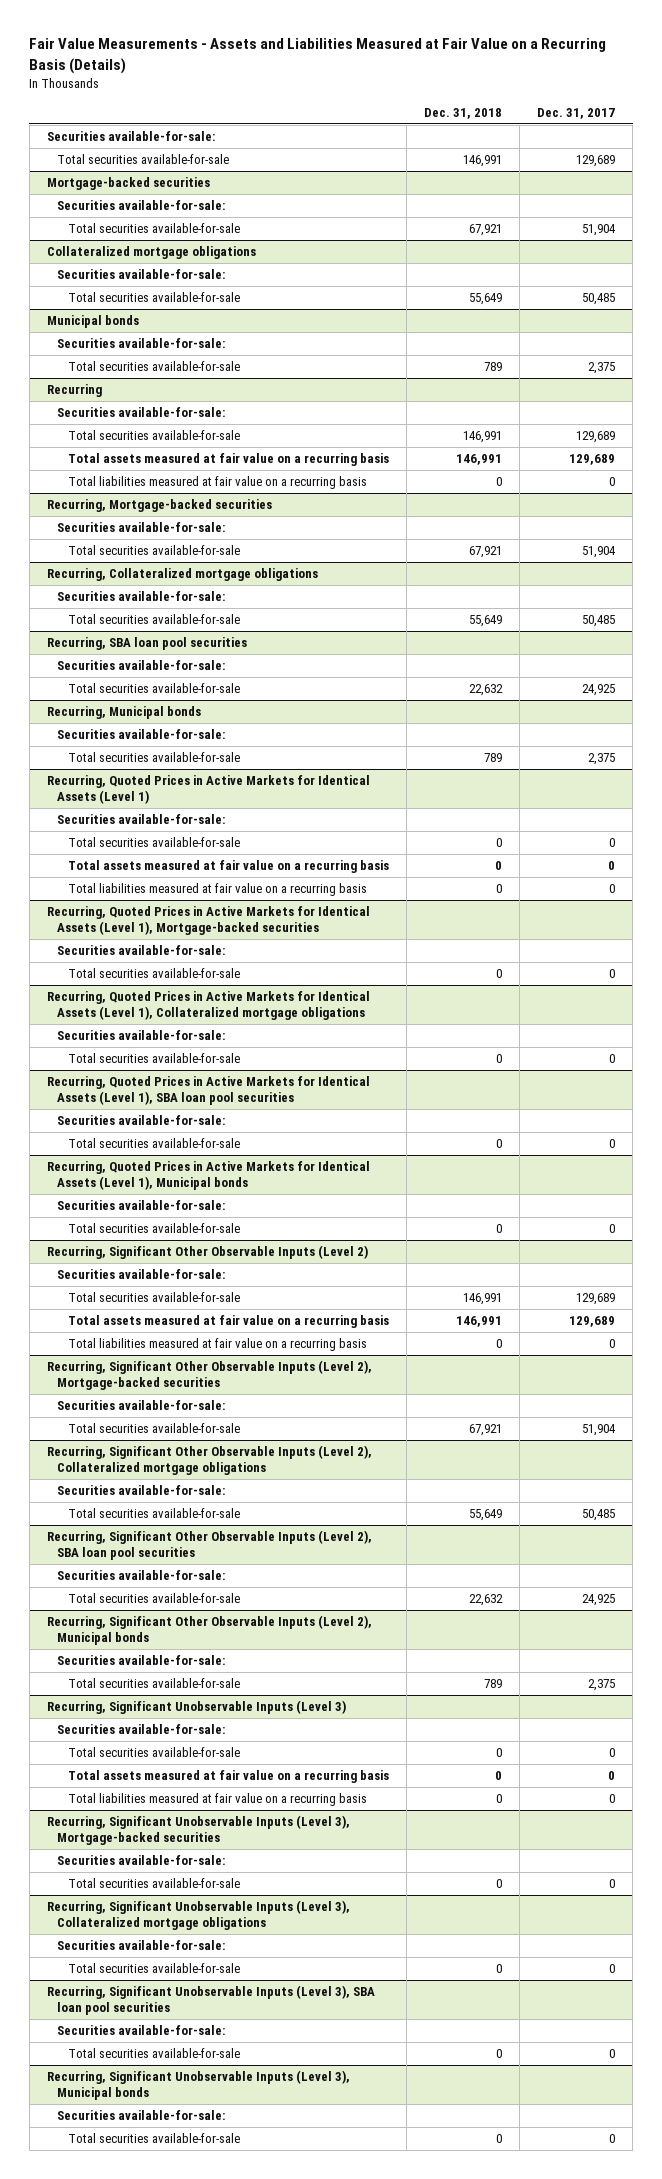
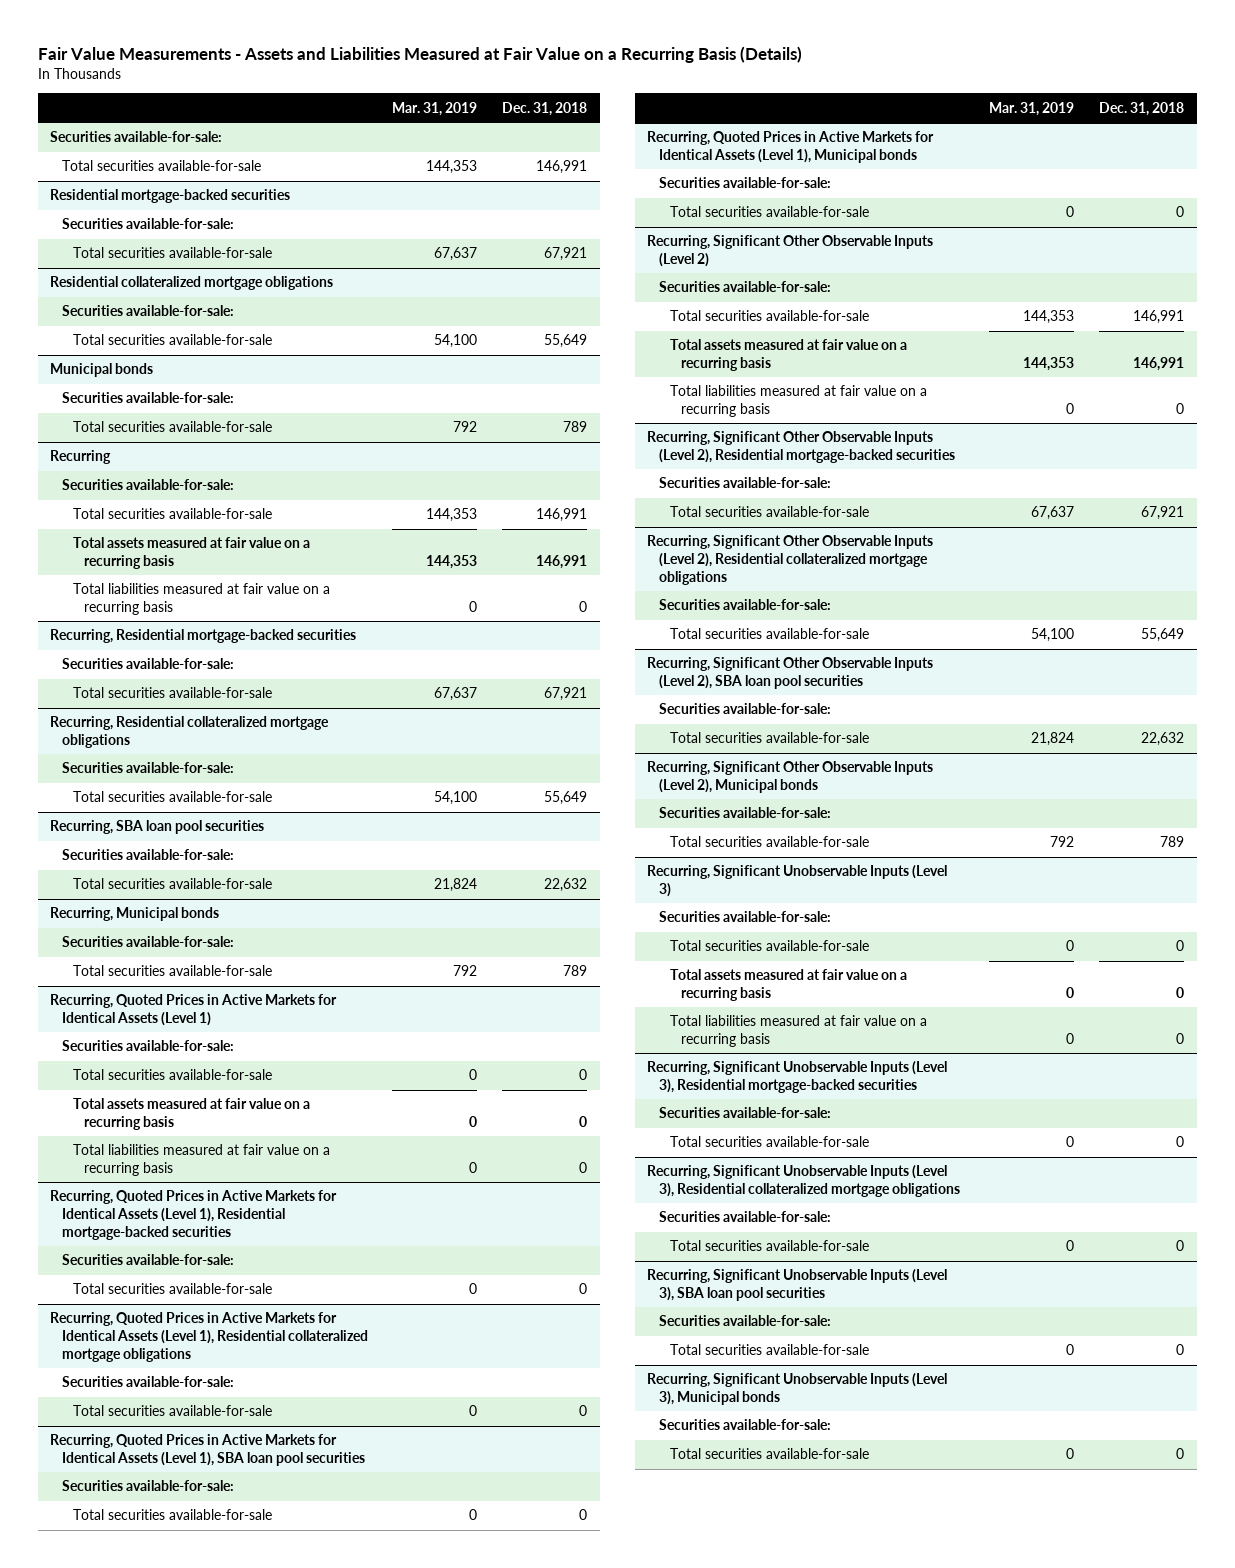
[537,107,616,119] Dec. 31, 2017 -> none
none -> [392,101,478,116] Mar. 31, 2019
[46,177,210,191] Mortgage-backed securities -> [50,189,291,204] Residential mortgage-backed securities
[46,246,256,260] Collateralized mortgage obligations -> [50,276,334,291] Residential collateralized mortgage obligations
[46,499,272,513] Recurring, Mortgage-backed securities -> [50,629,357,644] Recurring, Residential mortgage-backed securities
[46,568,318,582] Recurring, Collateralized mortgage obligations -> [50,716,330,749] Recurring, Residential collateralized mortgage obligations
[46,906,370,935] Recurring, Quoted Prices in Active Markets for Identical Assets (Level 1), Mortgage-backed securities -> [50,1190,338,1240] Recurring, Quoted Prices in Active Markets for Identical Assets (Level 1), Residential mortgage-backed securities
[46,991,370,1020] Recurring, Quoted Prices in Active Markets for Identical Assets (Level 1), Collateralized mortgage obligations -> [50,1312,368,1362] Recurring, Quoted Prices in Active Markets for Identical Assets (Level 1), Residential collateralized mortgage obligations
[46,1360,372,1390] Recurring, Significant Other Observable Inputs (Level 2), Mortgage-backed securities -> [647,431,955,464] Recurring, Significant Other Observable Inputs (Level 2), Residential mortgage-backed securities
[46,1445,372,1475] Recurring, Significant Other Observable Inputs (Level 2), Collateralized mortgage obligations -> [647,535,934,585] Recurring, Significant Other Observable Inputs (Level 2), Residential collateralized mortgage obligations
[46,1815,350,1845] Recurring, Significant Unobservable Inputs (Level 3), Mortgage-backed securities -> [647,1061,948,1094] Recurring, Significant Unobservable Inputs (Level 3), Residential mortgage-backed securities
[46,1900,350,1930] Recurring, Significant Unobservable Inputs (Level 3), Collateralized mortgage obligations -> [647,1165,960,1198] Recurring, Significant Unobservable Inputs (Level 3), Residential collateralized mortgage obligations

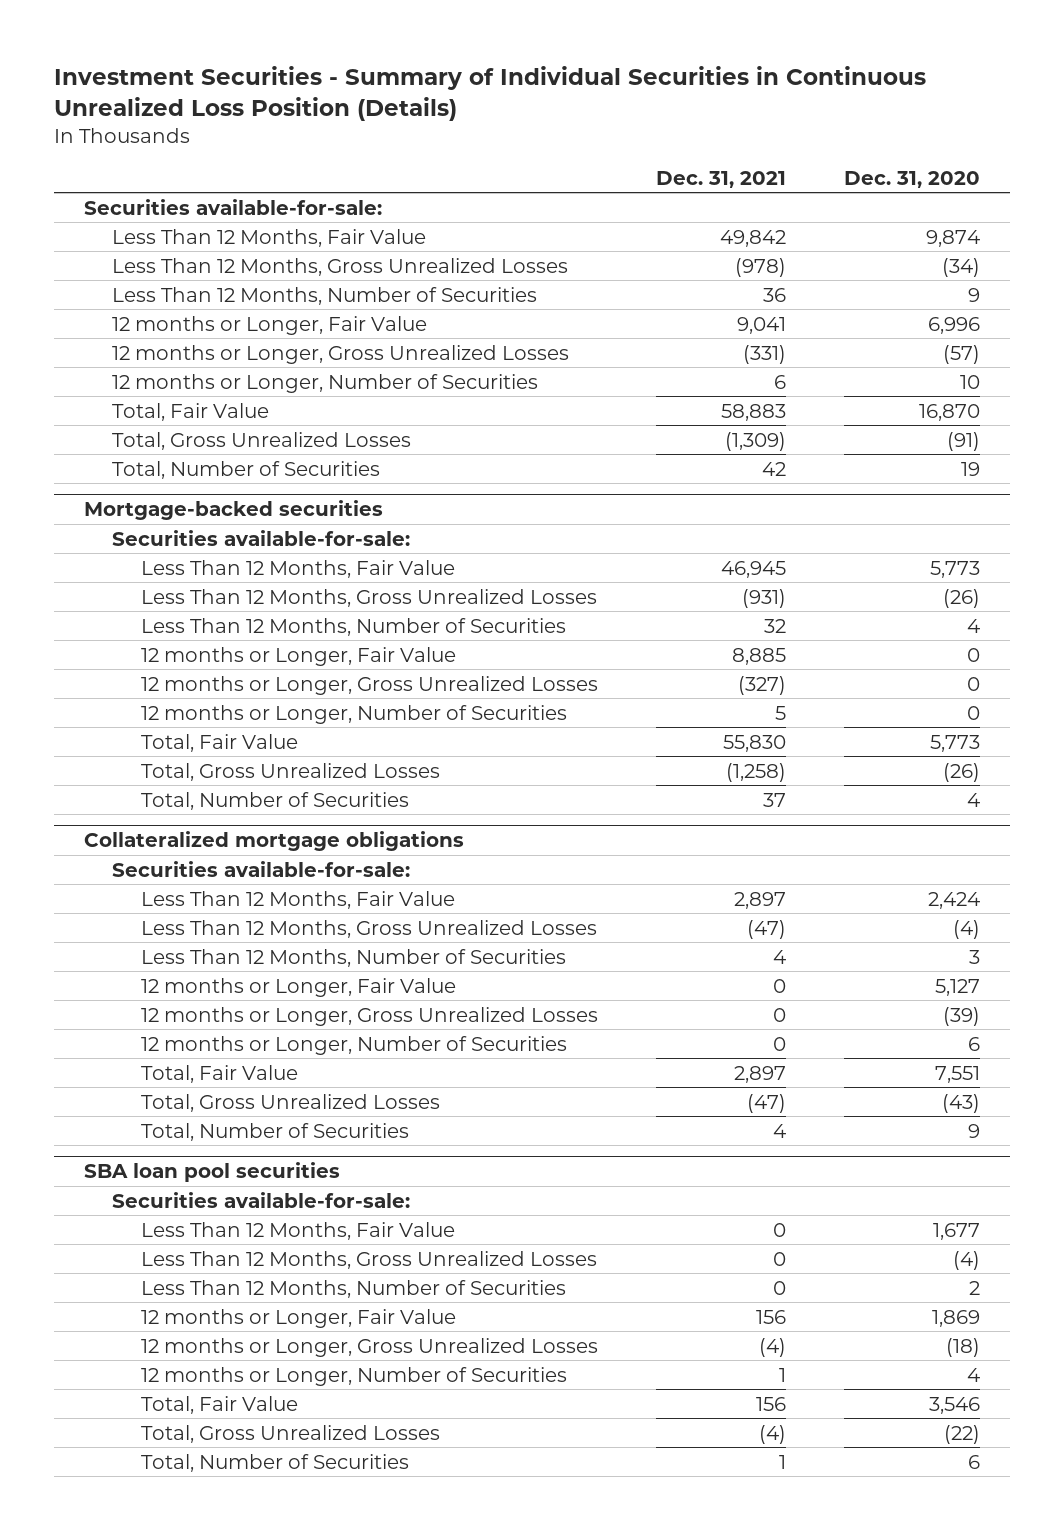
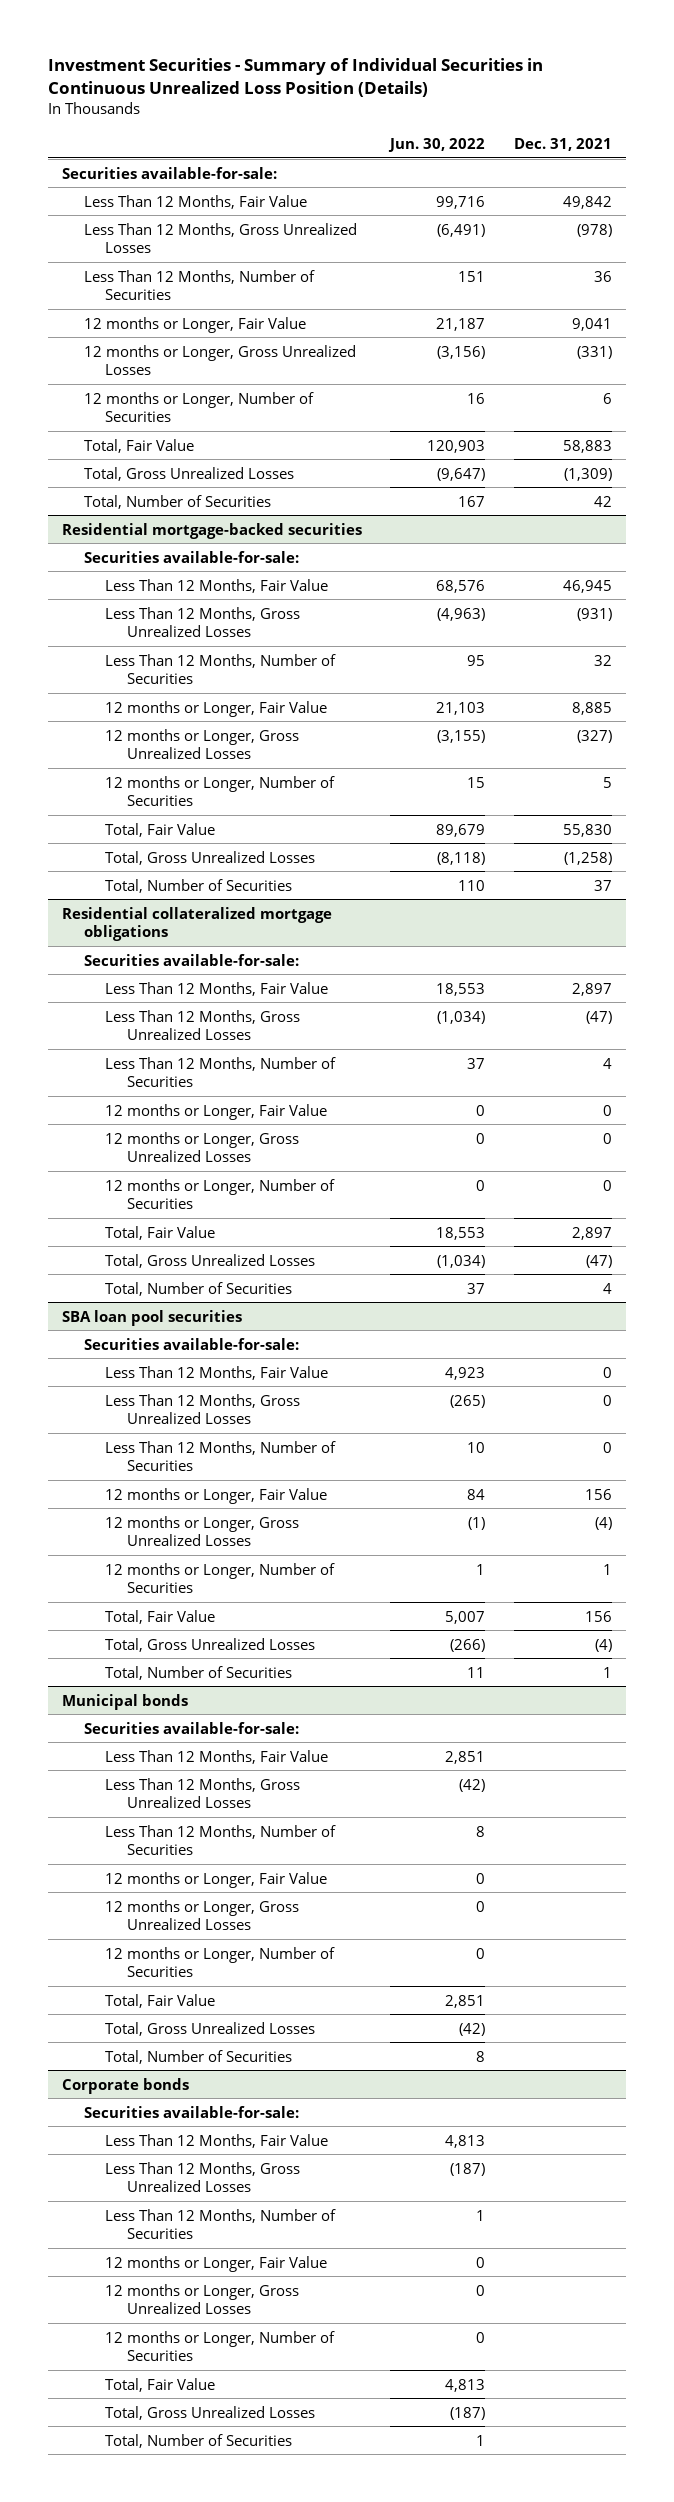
[844,170,981,188] Dec. 31, 2020 -> none
none -> [388,137,486,152] Jun. 30, 2022
[83,500,383,521] Mortgage-backed securities -> [61,522,362,539] Residential mortgage-backed securities
[83,831,464,852] Collateralized mortgage obligations -> [61,906,332,942] Residential collateralized mortgage obligations
none -> [61,1693,188,1710] Municipal bonds
none -> [83,1721,299,1734] Securities available-for-sale:
none -> [105,1749,329,1764] Less Than 12 Months, Fair Value
none -> [105,1777,301,1809] Less Than 12 Months, Gross Unrealized Losses
none -> [105,1824,337,1856] Less Than 12 Months, Number of Securities
none -> [105,1871,328,1888] 12 months or Longer, Fair Value
none -> [105,1899,300,1931] 12 months or Longer, Gross Unrealized Losses
none -> [105,1946,336,1978] 12 months or Longer, Number of Securities
none -> [105,1993,216,2008] Total, Fair Value
none -> [105,2021,316,2036] Total, Gross Unrealized Losses
none -> [105,2049,293,2064] Total, Number of Securities
none -> [61,2077,189,2094] Corporate bonds
none -> [83,2105,299,2118] Securities available-for-sale:
none -> [105,2133,329,2148] Less Than 12 Months, Fair Value
none -> [105,2161,301,2193] Less Than 12 Months, Gross Unrealized Losses
none -> [105,2208,337,2240] Less Than 12 Months, Number of Securities
none -> [105,2255,328,2272] 12 months or Longer, Fair Value
none -> [105,2283,300,2315] 12 months or Longer, Gross Unrealized Losses
none -> [105,2330,336,2362] 12 months or Longer, Number of Securities
none -> [105,2377,216,2392] Total, Fair Value
none -> [105,2405,316,2420] Total, Gross Unrealized Losses
none -> [105,2433,293,2448] Total, Number of Securities

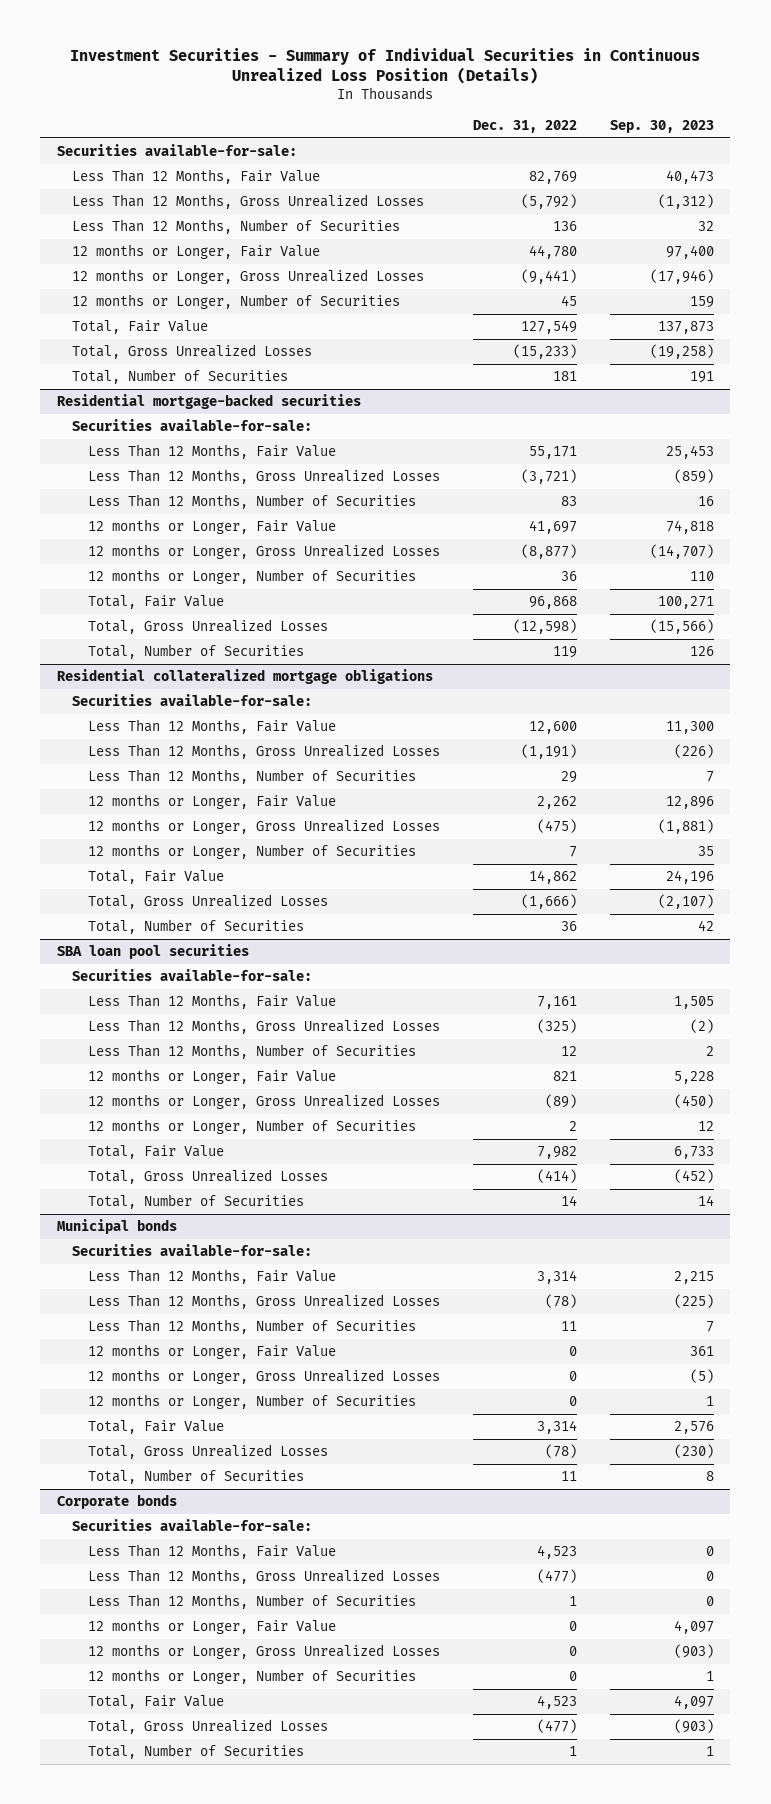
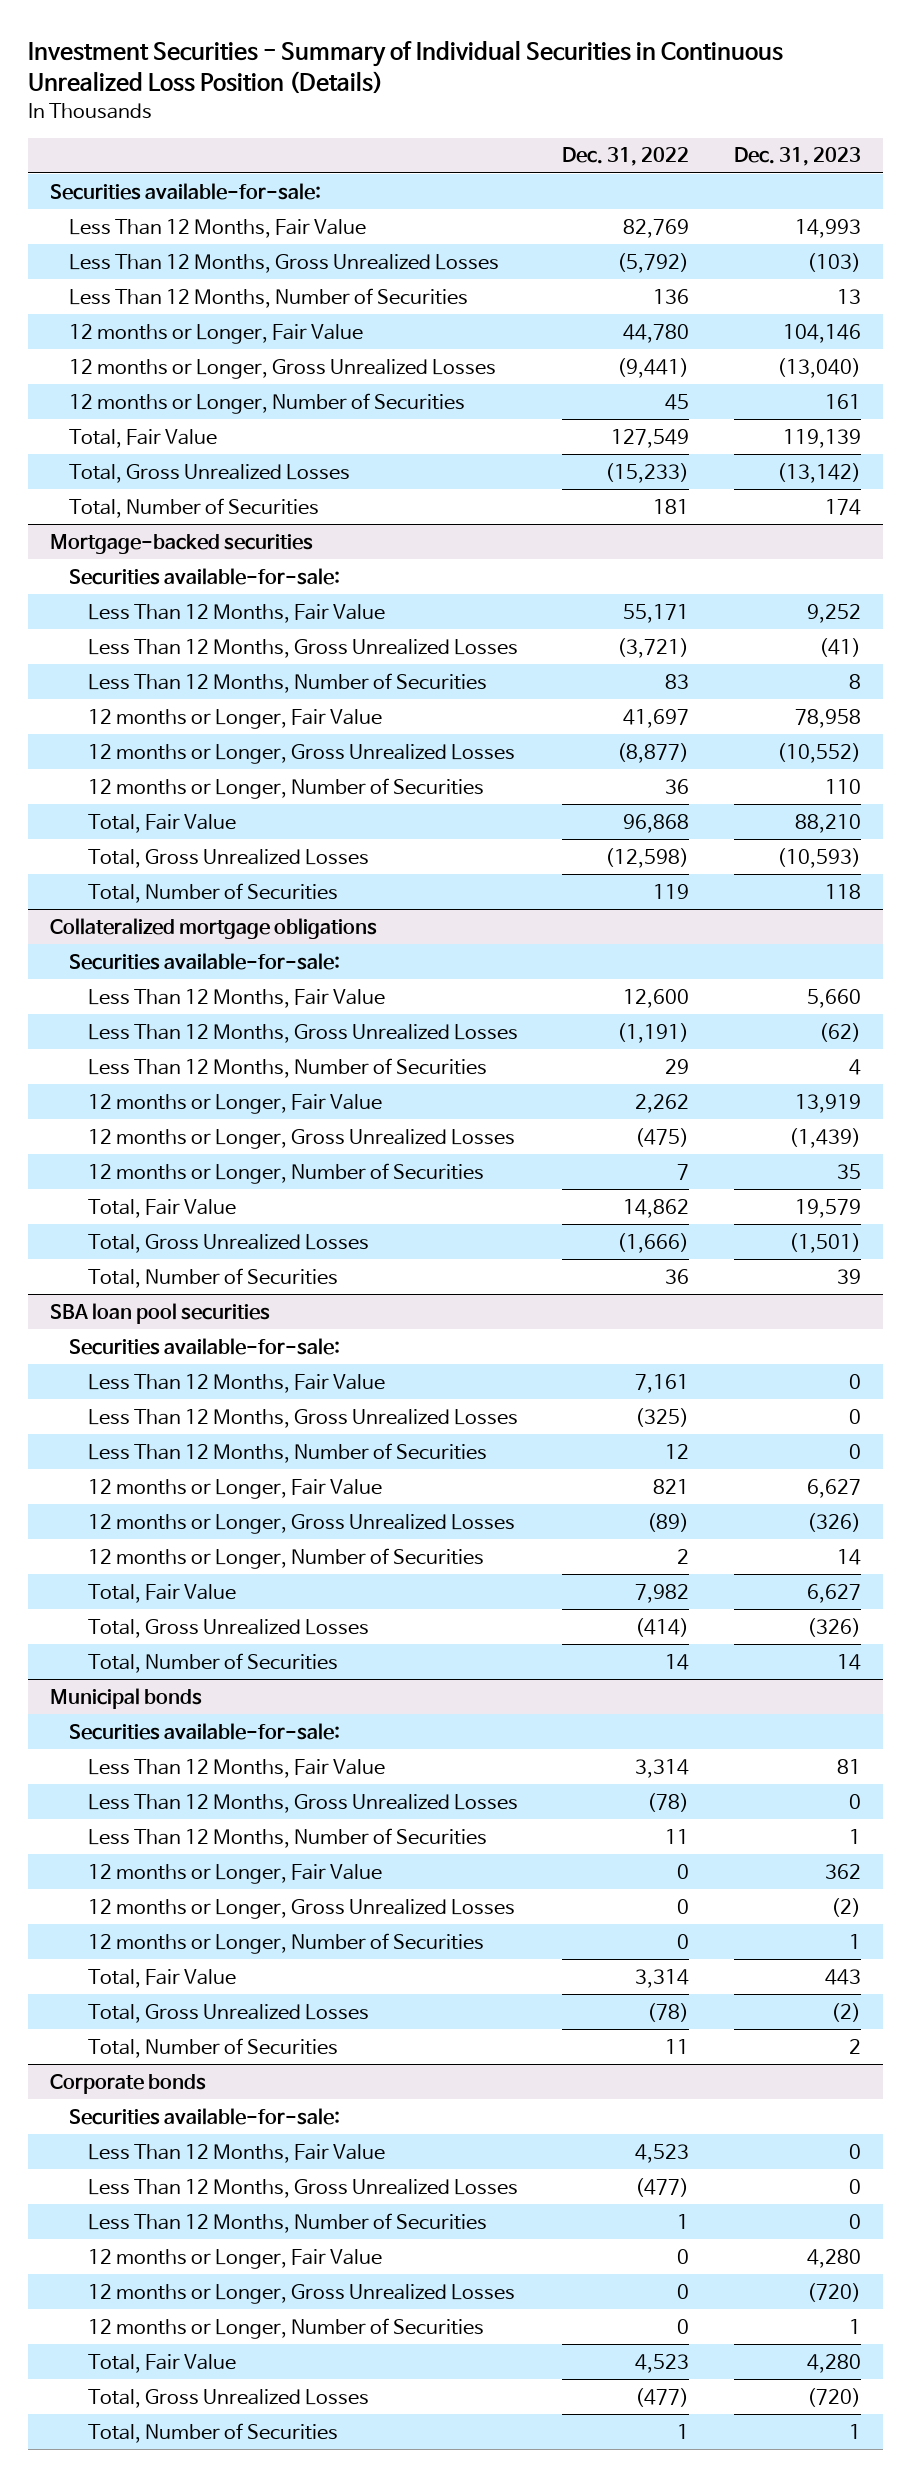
[609,119,714,133] Sep. 30, 2023 -> none
none -> [733,147,861,167] Dec. 31, 2023
[56,394,361,410] Residential mortgage-backed securities -> [50,533,314,554] Mortgage-backed securities
[56,669,433,685] Residential collateralized mortgage obligations -> [50,917,378,939] Collateralized mortgage obligations

